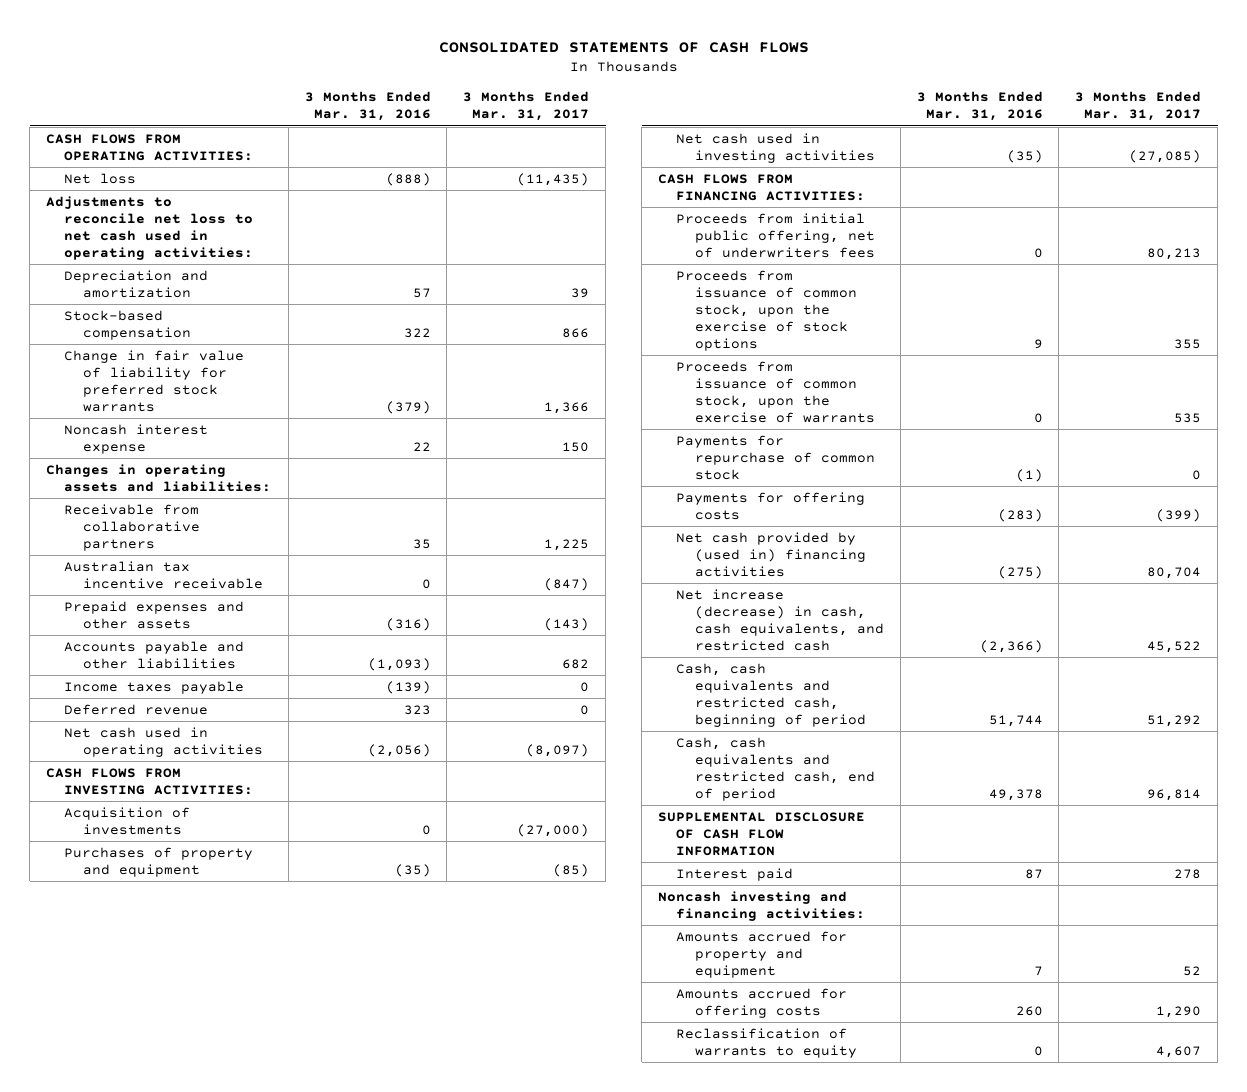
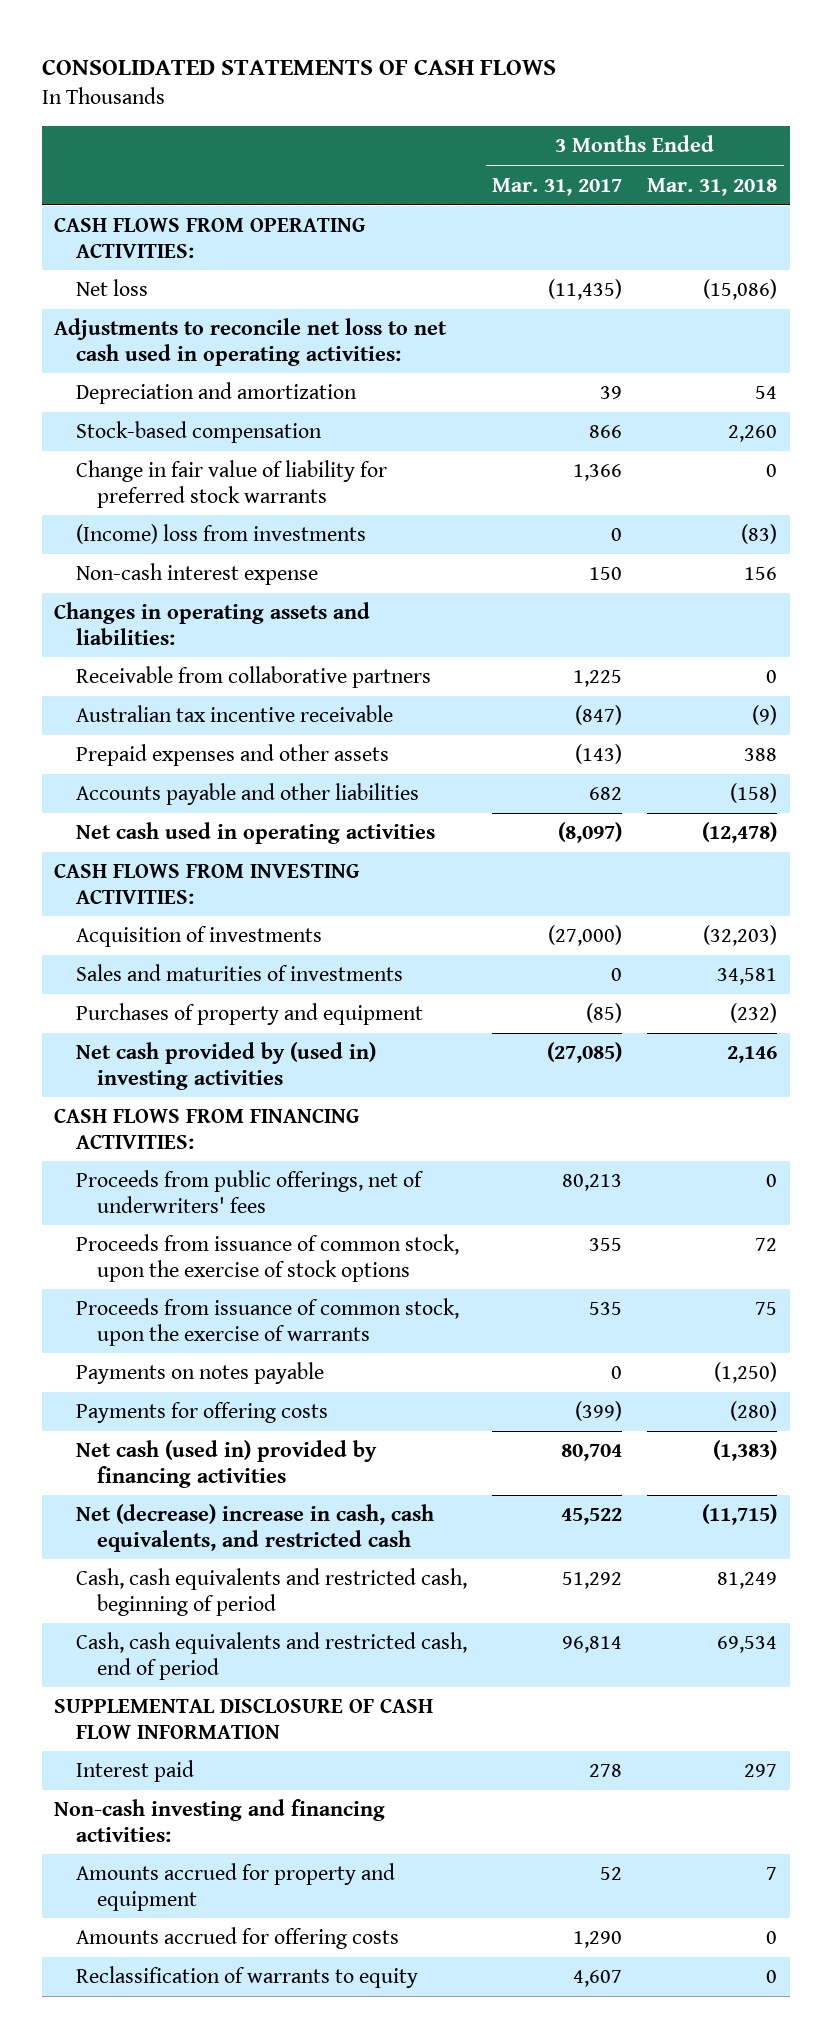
[304,91,431,122] 3 Months Ended Mar. 31, 2016 -> none
none -> [647,177,778,196] Mar. 31, 2018
none -> [75,524,366,545] (Income) loss from investments
[64,423,209,454] Noncash interest expense -> [75,563,318,586] Non-cash interest expense
[64,680,245,694] Income taxes payable -> none
[64,703,209,715] Deferred revenue -> none
none -> [75,964,403,982] Sales and maturities of investments
[676,132,875,163] Net cash used in investing activities -> [75,1042,376,1090] Net cash provided by (used in) investing activities
[676,212,875,258] Proceeds from initial public offering, net of underwriters fees -> [75,1170,424,1213] Proceeds from public offerings, net of underwriters' fees
[676,434,875,480] Payments for repurchase of common stock -> none
none -> [75,1362,324,1385] Payments on notes payable
[676,531,866,577] Net cash provided by (used in) financing activities -> [75,1440,377,1488] Net cash (used in) provided by financing activities
[676,588,884,651] Net increase (decrease) in cash, cash equivalents, and restricted cash -> [75,1504,434,1552] Net (decrease) increase in cash, cash equivalents, and restricted cash
[657,890,866,921] Noncash investing and financing activities: -> [54,1799,386,1842] Non-cash investing and financing activities:

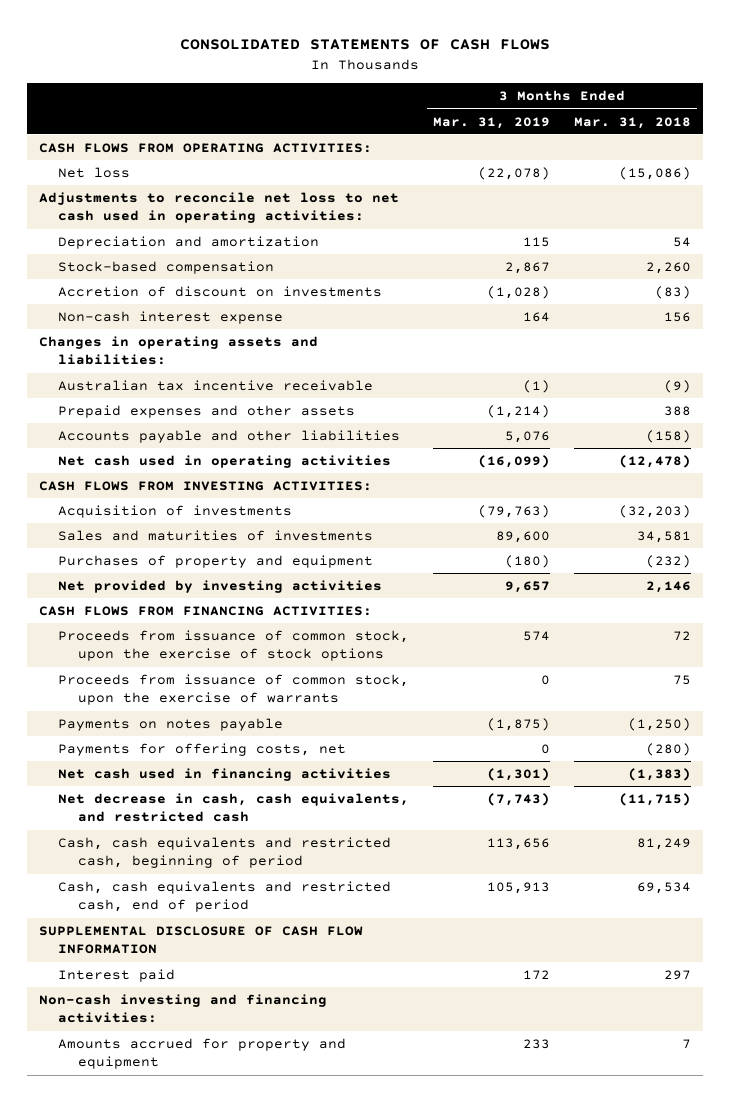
[491,177,622,196] Mar. 31, 2017 -> none
none -> [433,116,551,129] Mar. 31, 2019
[75,460,387,508] Change in fair value of liability for preferred stock warrants -> none
[75,524,366,545] (Income) loss from investments -> none
none -> [58,285,383,297] Accretion of discount on investments
[75,666,431,689] Receivable from collaborative partners -> none
[75,1042,376,1090] Net cash provided by (used in) investing activities -> [58,579,383,593] Net provided by investing activities
[75,1170,424,1213] Proceeds from public offerings, net of underwriters' fees -> none
[75,1402,328,1424] Payments for offering costs -> [58,742,347,756] Payments for offering costs, net
[75,1440,377,1488] Net cash (used in) provided by financing activities -> [58,767,392,781] Net cash used in financing activities
[75,1504,434,1552] Net (decrease) increase in cash, cash equivalents, and restricted cash -> [58,792,410,823] Net decrease in cash, cash equivalents, and restricted cash
[75,1927,399,1950] Amounts accrued for offering costs -> none
[75,1966,418,1989] Reclassification of warrants to equity -> none

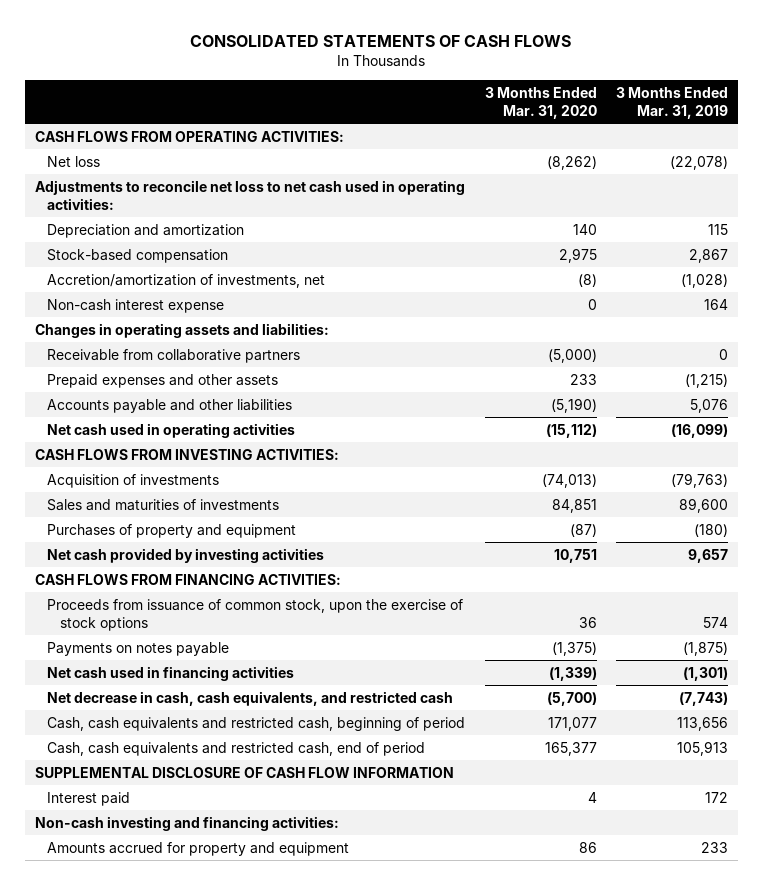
[574,116,692,129] Mar. 31, 2018 -> none
none -> [484,86,597,119] 3 Months Ended Mar. 31, 2020
[58,285,383,297] Accretion of discount on investments -> [47,273,326,288] Accretion/amortization of investments, net
[58,379,374,391] Australian tax incentive receivable -> none
none -> [47,348,301,363] Receivable from collaborative partners
[487,404,551,418] (1,214) -> [685,373,729,388] (1,215)
[58,579,383,593] Net provided by investing activities -> [47,547,325,563] Net cash provided by investing activities
[58,673,410,706] Proceeds from issuance of common stock, upon the exercise of warrants -> none
[58,742,347,756] Payments for offering costs, net -> none

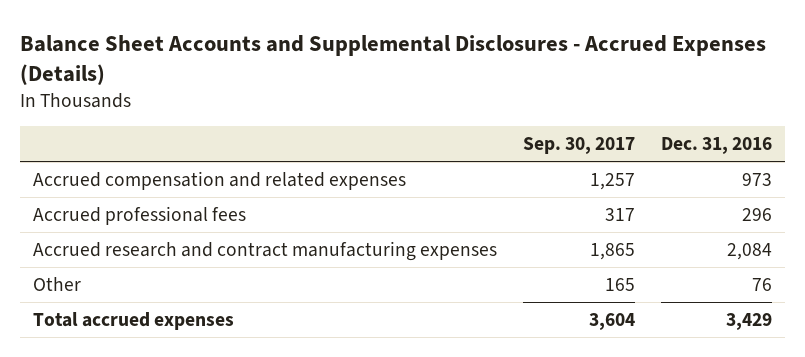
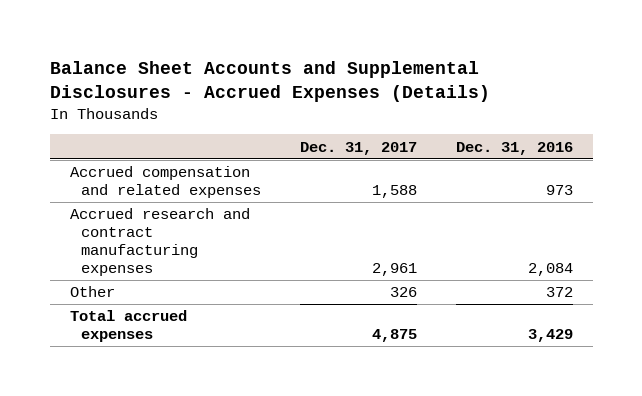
[523,137,636,155] Sep. 30, 2017 -> none
none -> [299,141,417,155] Dec. 31, 2017
[33,205,247,225] Accrued professional fees -> none
[751,277,772,291] 76 -> [545,287,573,298] 372

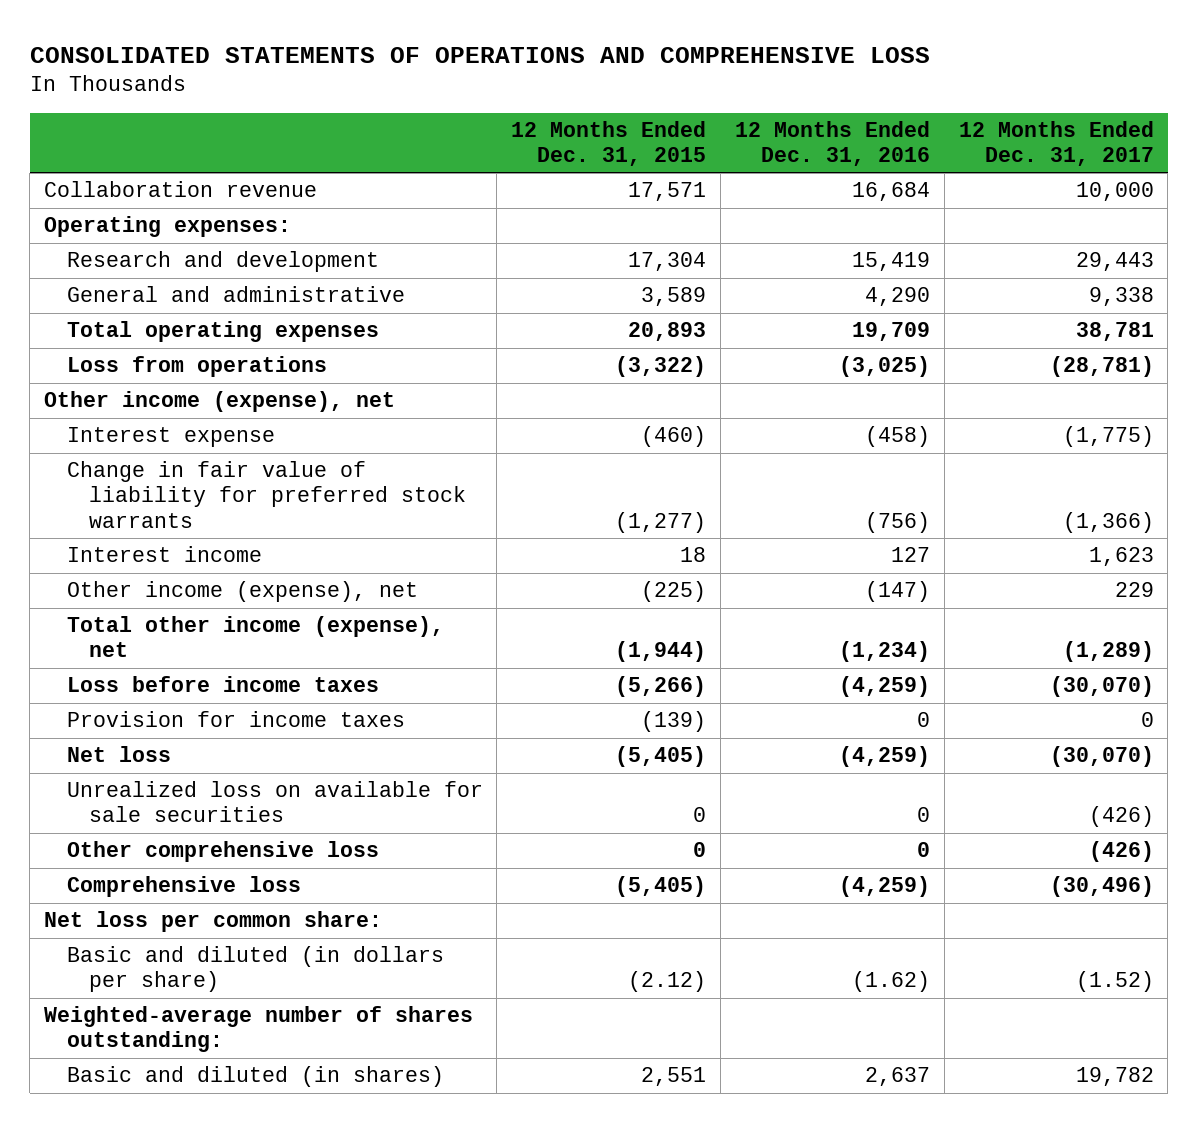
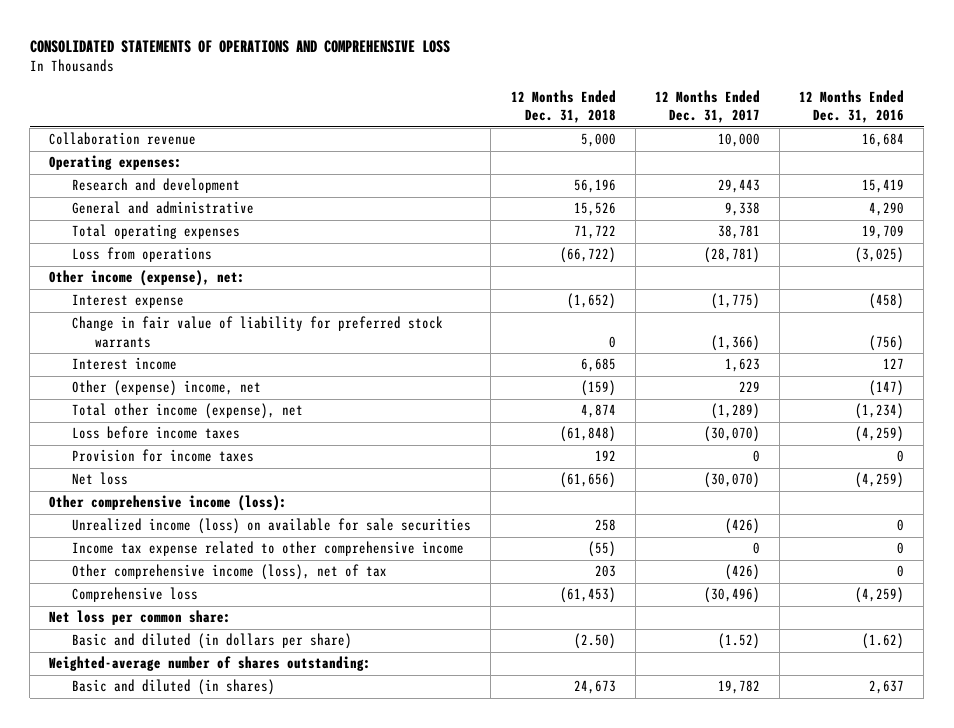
[511,121,707,167] 12 Months Ended Dec. 31, 2015 -> none
none -> [510,90,616,124] 12 Months Ended Dec. 31, 2018
[43,391,395,413] Other income (expense), net -> [49,270,246,287] Other income (expense), net:
[66,581,418,603] Other income (expense), net -> [72,380,262,397] Other (expense) income, net
none -> [49,495,288,512] Other comprehensive income (loss):
[66,781,483,823] Unrealized loss on available for sale securities -> [72,518,472,535] Unrealized income (loss) on available for sale securities
none -> [72,541,465,557] Income tax expense related to other comprehensive income
[66,841,379,863] Other comprehensive loss -> [72,564,388,581] Other comprehensive income (loss), net of tax

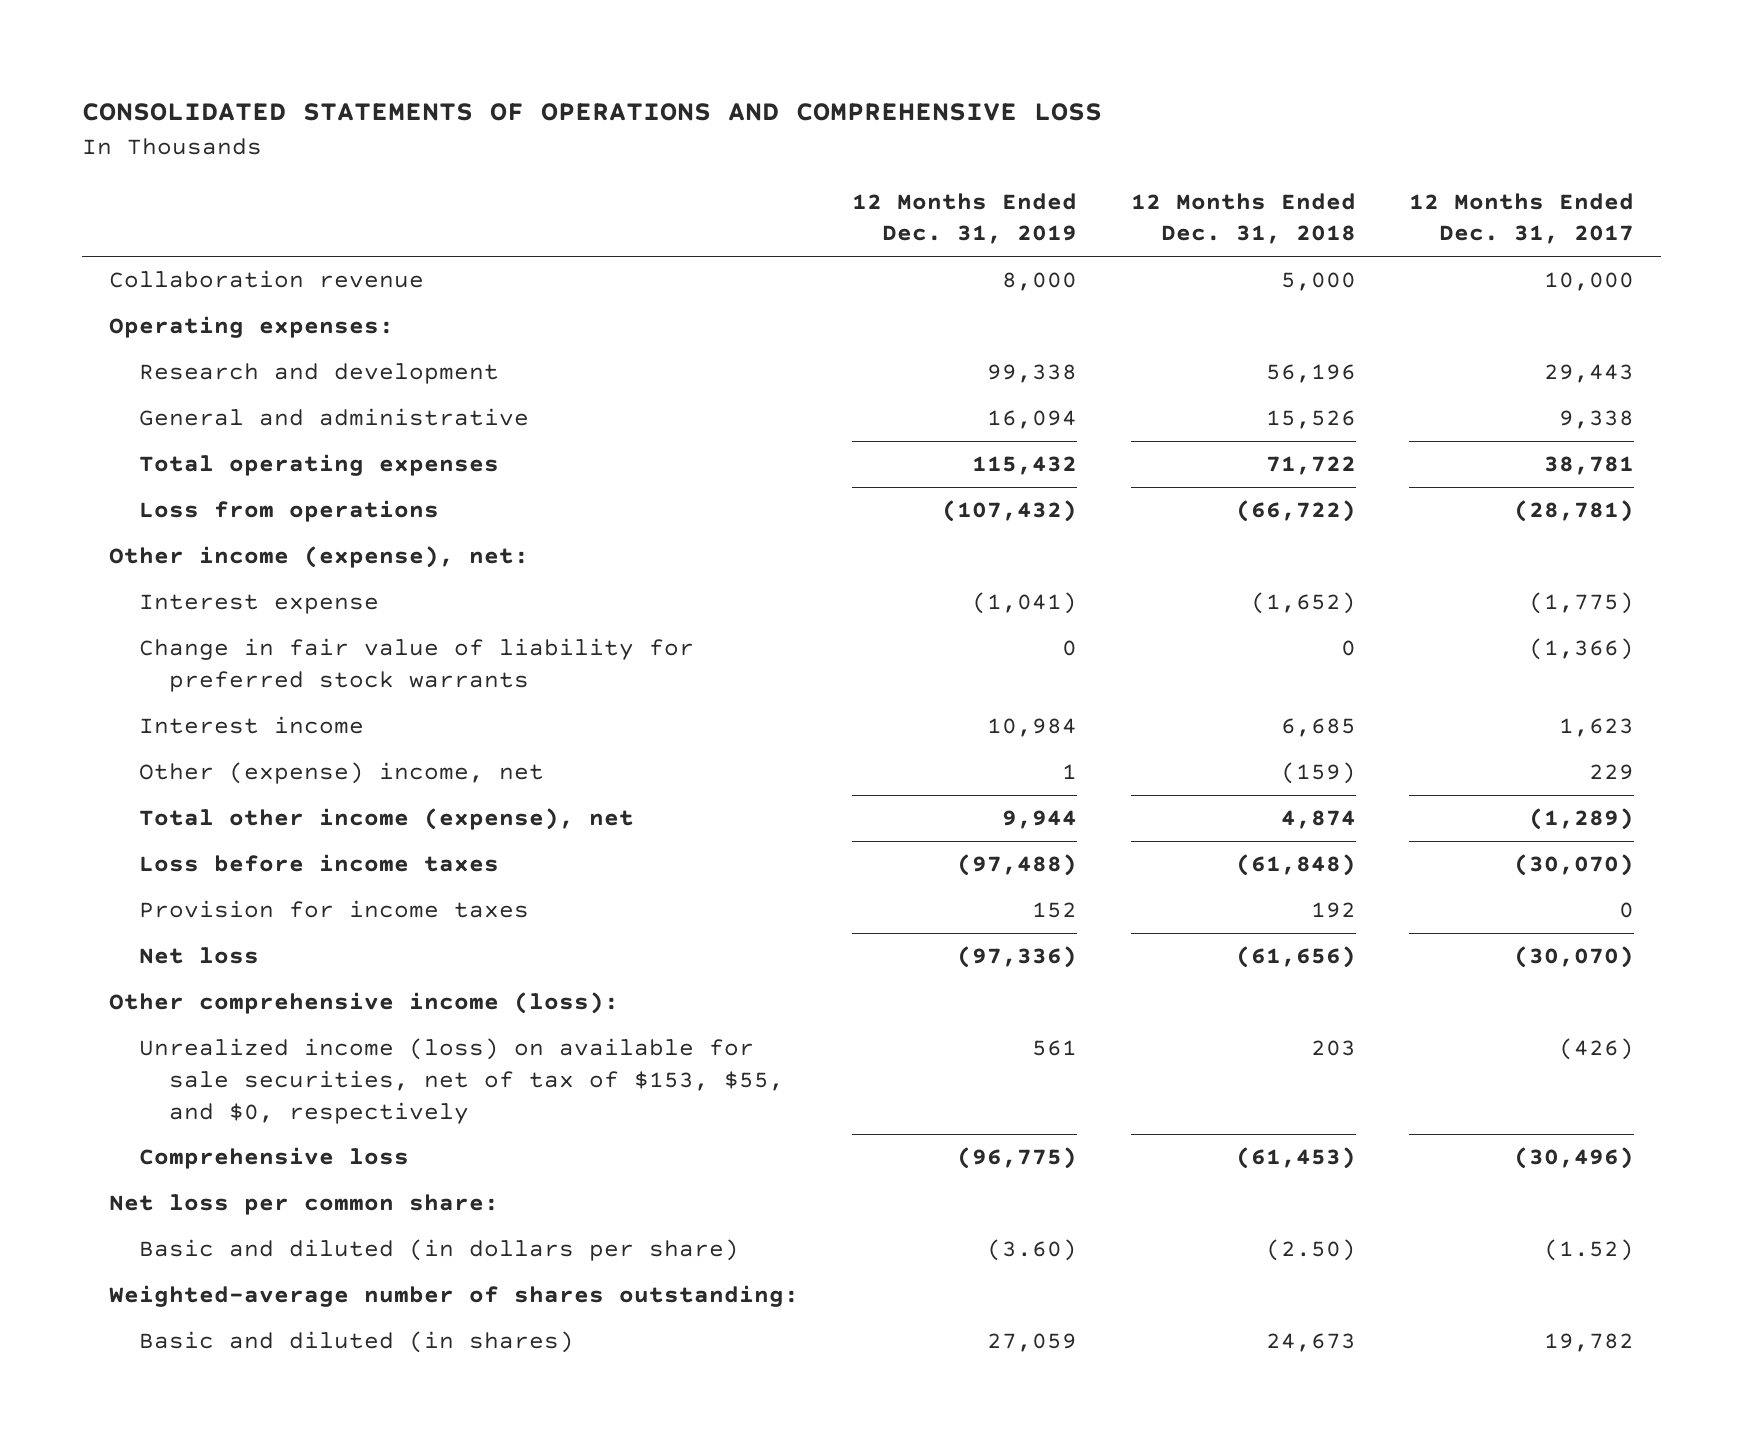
[799,90,905,124] 12 Months Ended Dec. 31, 2016 -> none
none -> [852,192,1078,245] 12 Months Ended Dec. 31, 2019
[72,541,465,557] Income tax expense related to other comprehensive income -> none
[72,564,388,581] Other comprehensive income (loss), net of tax -> none
[72,518,472,535] Unrealized income (loss) on available for sale securities -> [138,1038,784,1124] Unrealized income (loss) on available for sale securities, net of tax of $153, $55, and $0, respectively
[594,519,616,532] 258 -> [1310,1040,1356,1057] 203

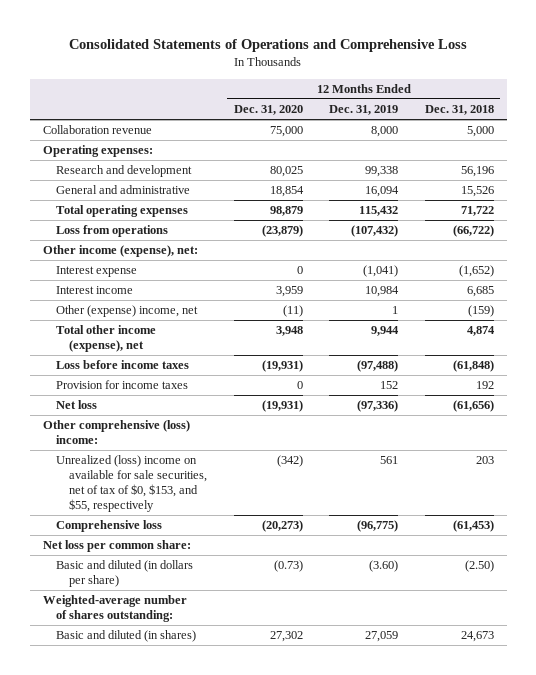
[81,103,1102,122] CONSOLIDATED STATEMENTS OF OPERATIONS AND COMPREHENSIVE LOSS -> [69,39,468,53] Consolidated Statements of Operations and Comprehensive Loss
[1409,192,1635,245] 12 Months Ended Dec. 31, 2017 -> none
none -> [233,105,303,116] Dec. 31, 2020
[138,638,694,693] Change in fair value of liability for preferred stock warrants -> none
[108,992,619,1015] Other comprehensive income (loss): -> [42,420,190,445] Other comprehensive (loss) income:
[138,1038,784,1124] Unrealized income (loss) on available for sale securities, net of tax of $153, $55, and $0, respectively -> [56,455,208,512] Unrealized (loss) income on available for sale securities, net of tax of $0, $153, and $55, respectively

